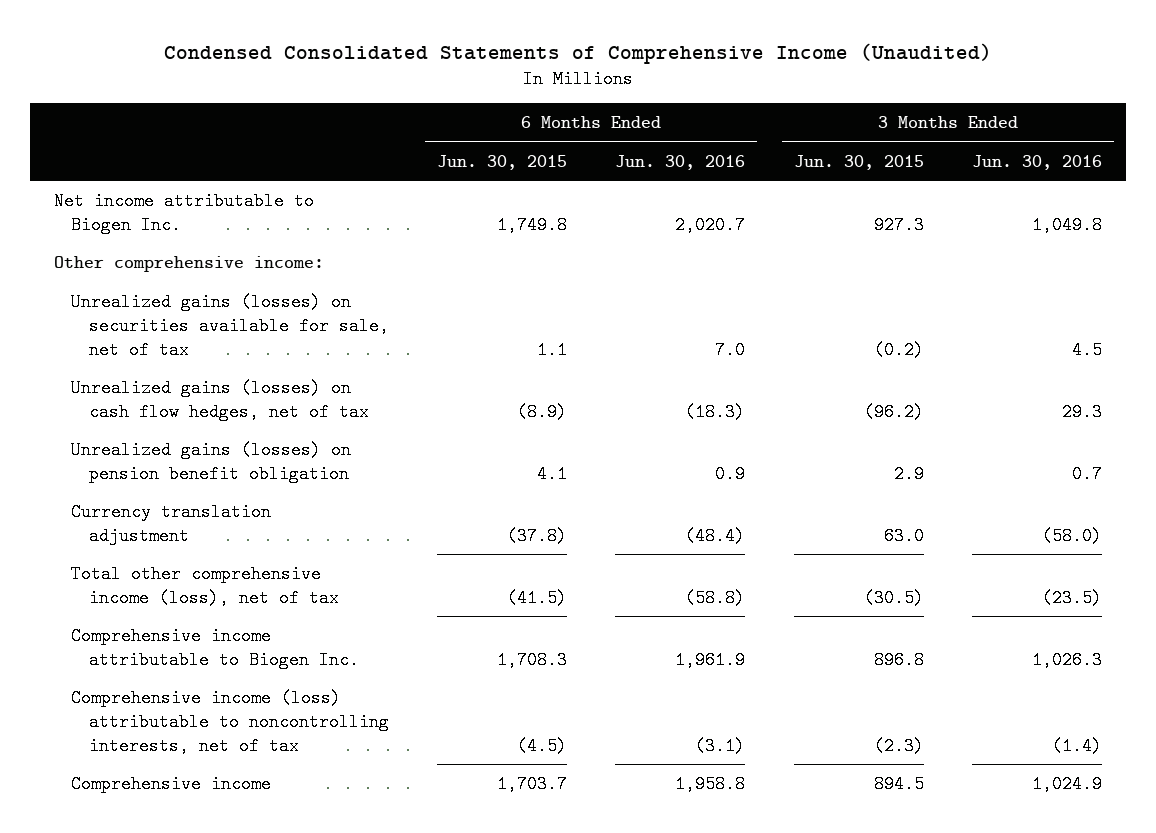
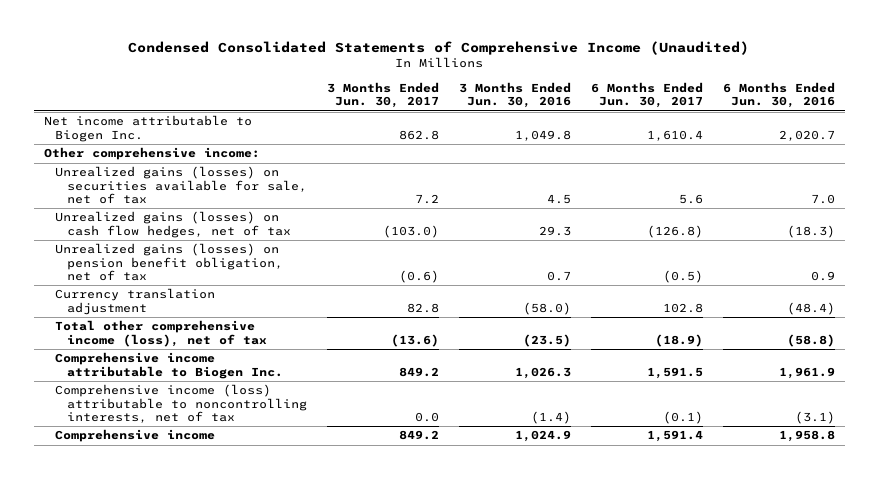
[437,154,568,170] Jun. 30, 2015 -> none
[793,154,924,170] Jun. 30, 2015 -> none
none -> [326,81,439,109] 3 Months Ended Jun. 30, 2017
none -> [591,81,704,109] 6 Months Ended Jun. 30, 2017
[71,441,352,483] Unrealized gains (losses) on pension benefit obligation -> [55,243,283,281] Unrealized gains (losses) on pension benefit obligation, net of tax

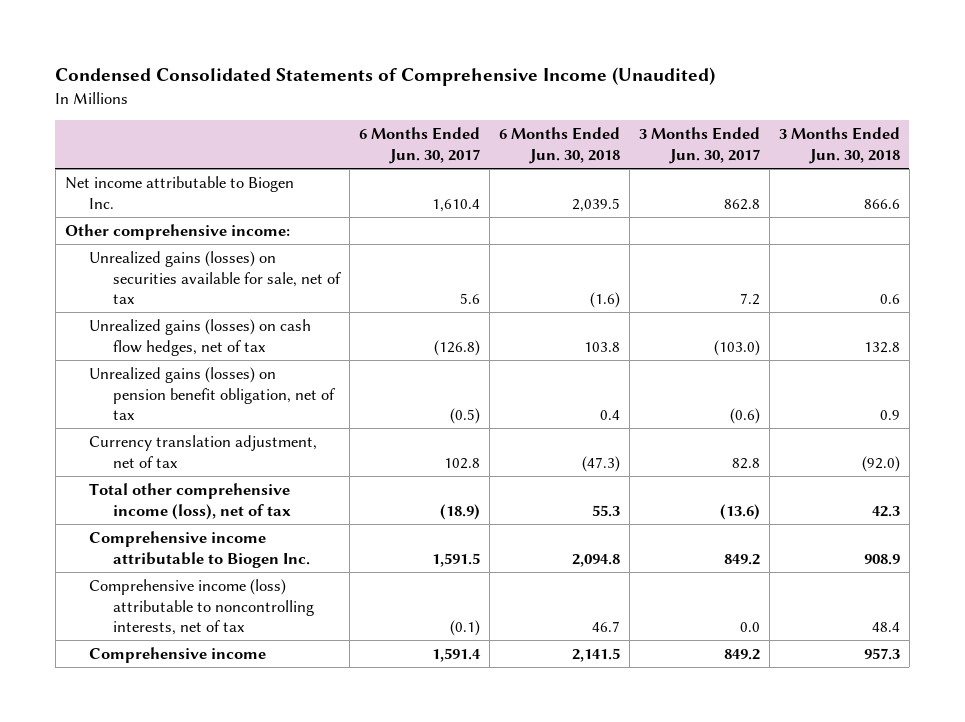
[458,81,571,109] 3 Months Ended Jun. 30, 2016 -> none
[723,81,836,109] 6 Months Ended Jun. 30, 2016 -> none
none -> [498,127,620,164] 6 Months Ended Jun. 30, 2018
none -> [778,127,900,164] 3 Months Ended Jun. 30, 2018
[55,288,216,315] Currency translation adjustment -> [88,434,317,468] Currency translation adjustment, net of tax

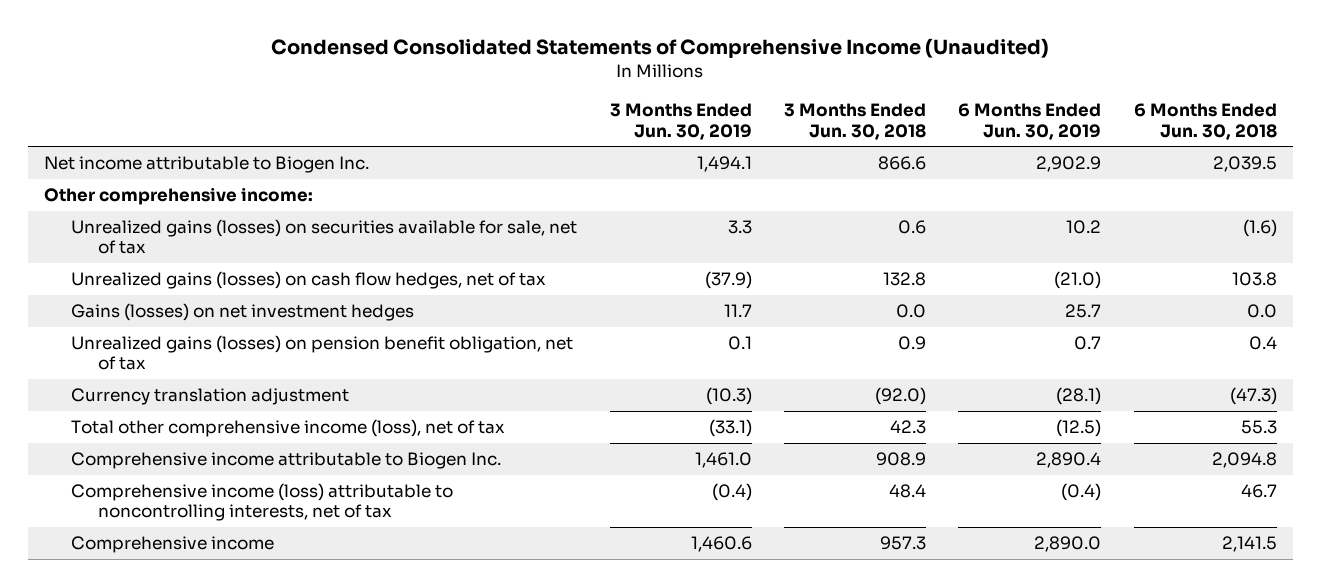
[358,127,480,164] 6 Months Ended Jun. 30, 2017 -> none
[638,127,760,164] 3 Months Ended Jun. 30, 2017 -> none
none -> [609,103,752,140] 3 Months Ended Jun. 30, 2019
none -> [958,103,1102,140] 6 Months Ended Jun. 30, 2019
none -> [71,303,415,322] Gains (losses) on net investment hedges
[88,434,317,468] Currency translation adjustment, net of tax -> [71,388,350,406] Currency translation adjustment

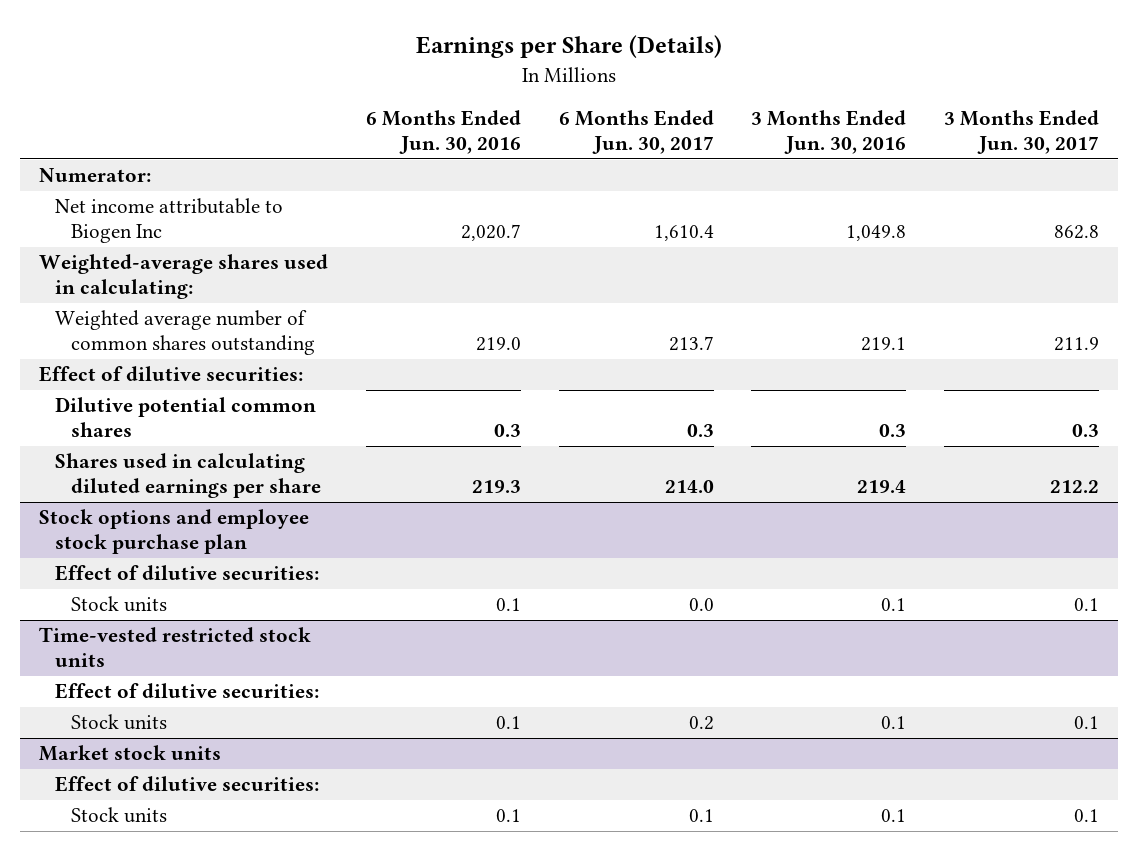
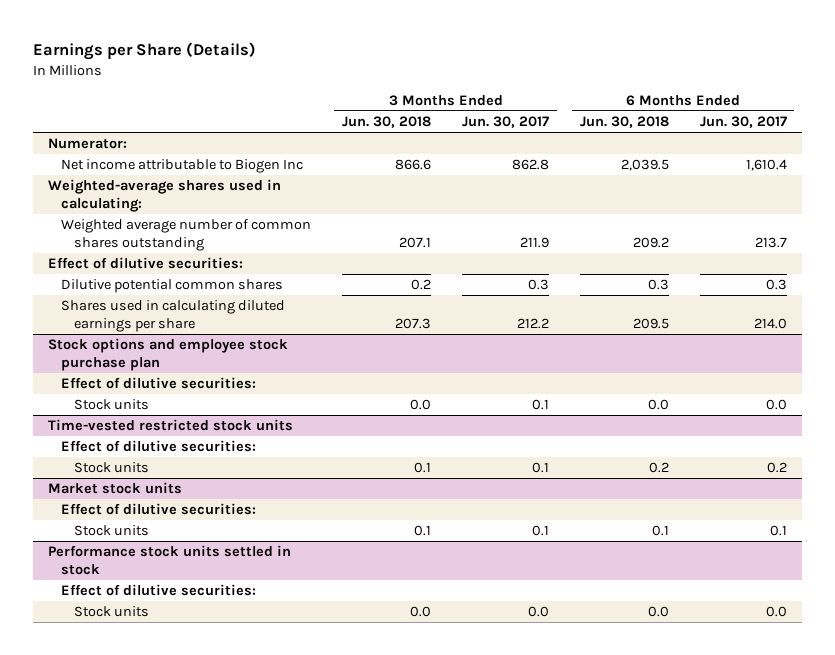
[365,110,521,155] 6 Months Ended Jun. 30, 2016 -> none
[751,110,907,155] 3 Months Ended Jun. 30, 2016 -> none
none -> [342,116,432,129] Jun. 30, 2018
none -> [579,116,669,129] Jun. 30, 2018
none -> [48,545,292,575] Performance stock units settled in stock
none -> [61,584,257,597] Effect of dilutive securities:
none -> [74,606,150,618] Stock units

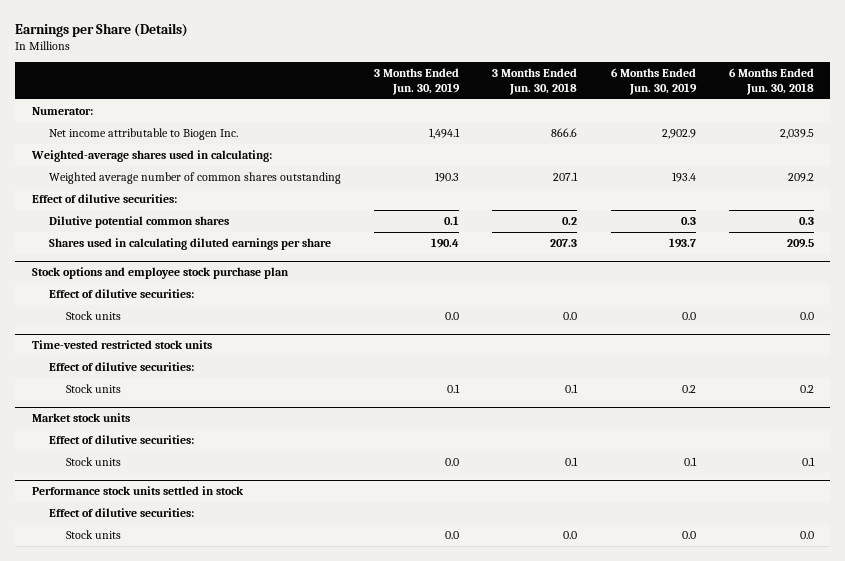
[462,116,550,129] Jun. 30, 2017 -> none
[699,116,787,129] Jun. 30, 2017 -> none
none -> [374,68,461,95] 3 Months Ended Jun. 30, 2019
none -> [610,68,697,95] 6 Months Ended Jun. 30, 2019
[61,159,304,174] Net income attributable to Biogen Inc -> [48,127,238,140] Net income attributable to Biogen Inc.

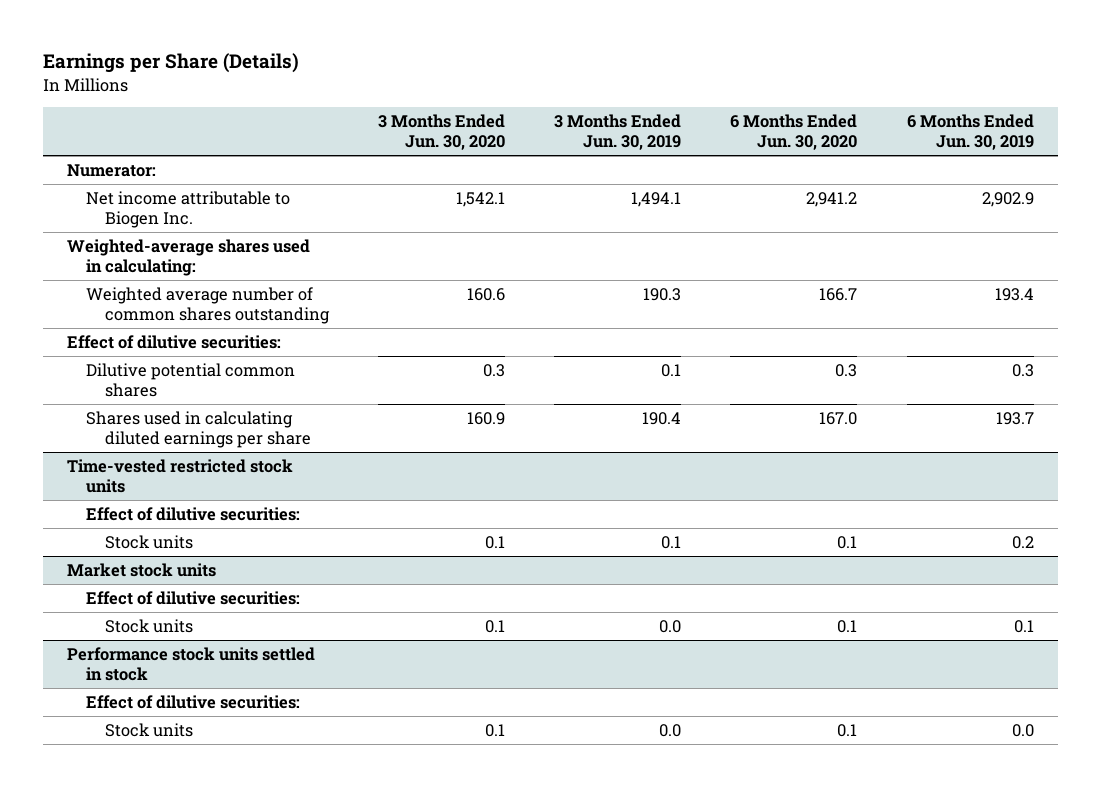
[492,68,578,95] 3 Months Ended Jun. 30, 2018 -> none
[728,68,814,95] 6 Months Ended Jun. 30, 2018 -> none
none -> [378,113,506,151] 3 Months Ended Jun. 30, 2020
none -> [730,113,858,151] 6 Months Ended Jun. 30, 2020
[31,267,289,280] Stock options and employee stock purchase plan -> none
[48,288,194,298] Effect of dilutive securities: -> none
[65,310,121,320] Stock units -> none

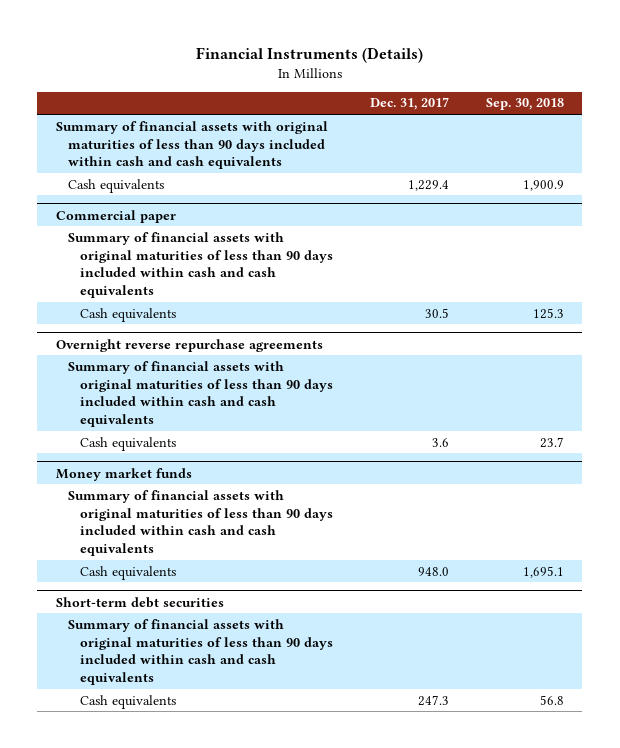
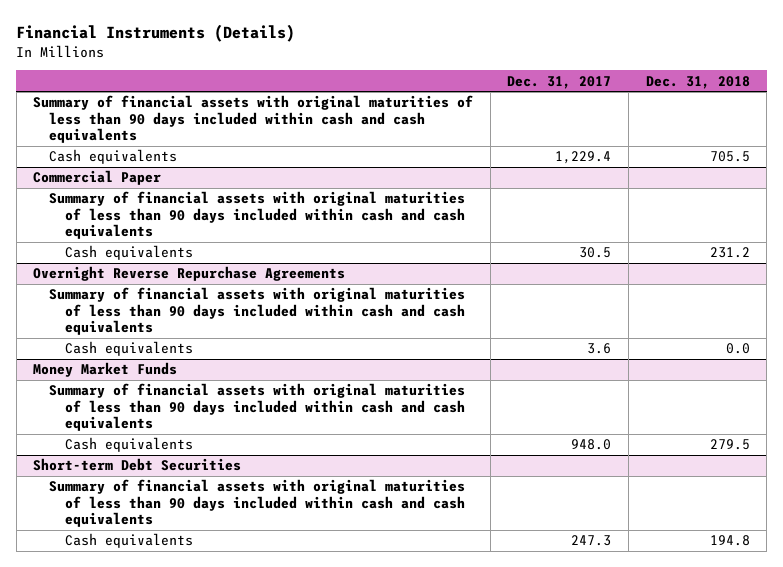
[485,98,564,111] Sep. 30, 2018 -> none
none -> [645,75,750,89] Dec. 31, 2018
[55,209,176,223] Commercial paper -> [33,170,162,186] Commercial Paper
[55,338,323,352] Overnight reverse repurchase agreements -> [33,266,346,282] Overnight Reverse Repurchase Agreements
[55,467,192,481] Money market funds -> [33,362,178,378] Money Market Funds
[55,596,224,608] Short-term debt securities -> [33,458,242,472] Short-term Debt Securities

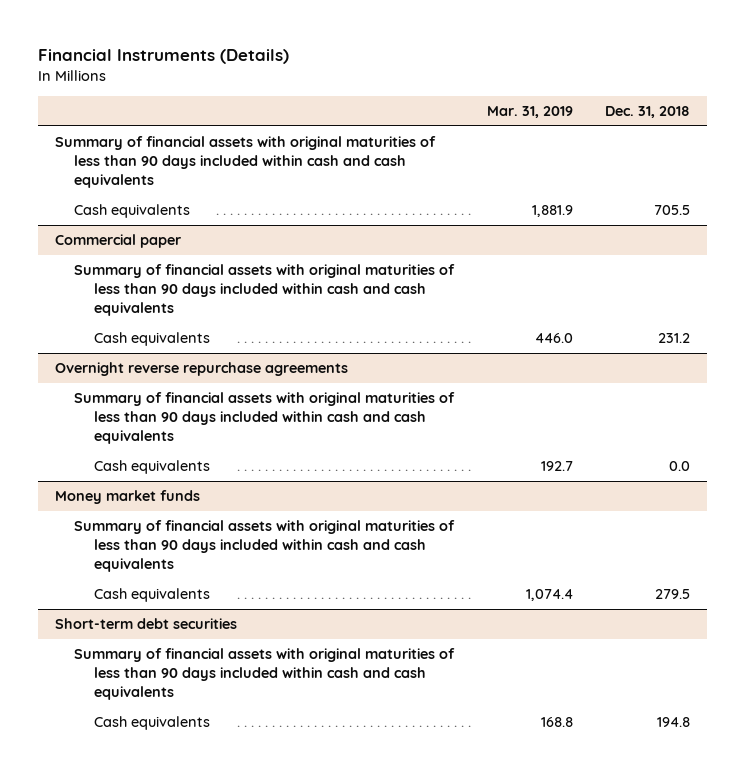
[507,75,612,89] Dec. 31, 2017 -> none
none -> [486,106,573,119] Mar. 31, 2019
[33,170,162,186] Commercial Paper -> [54,234,181,249] Commercial paper
[33,266,346,282] Overnight Reverse Repurchase Agreements -> [54,362,348,377] Overnight reverse repurchase agreements
[33,362,178,378] Money Market Funds -> [54,490,200,505] Money market funds
[33,458,242,472] Short-term Debt Securities -> [54,618,237,630] Short-term debt securities

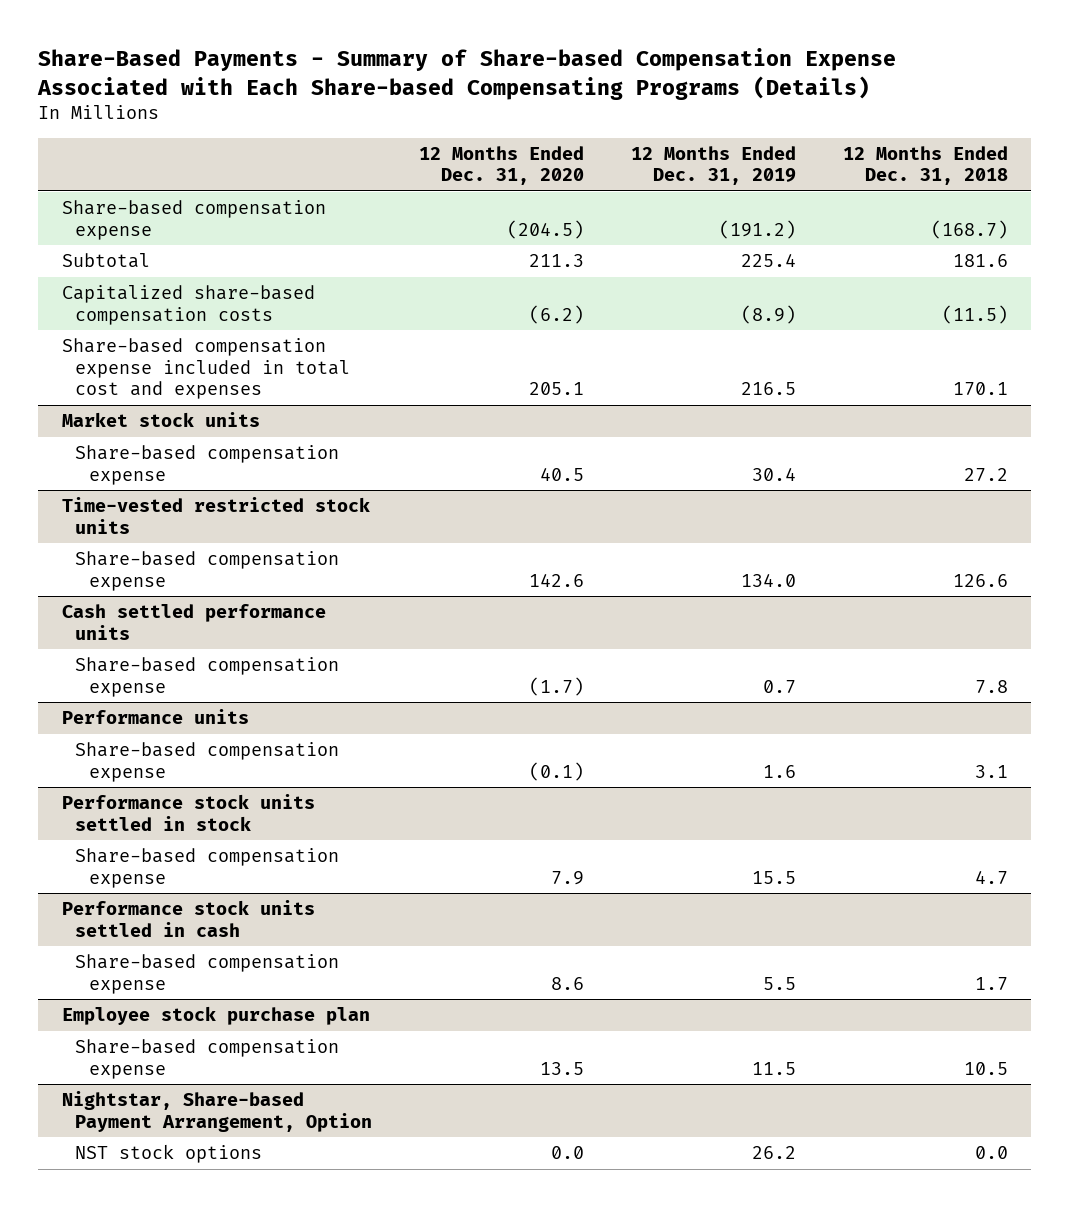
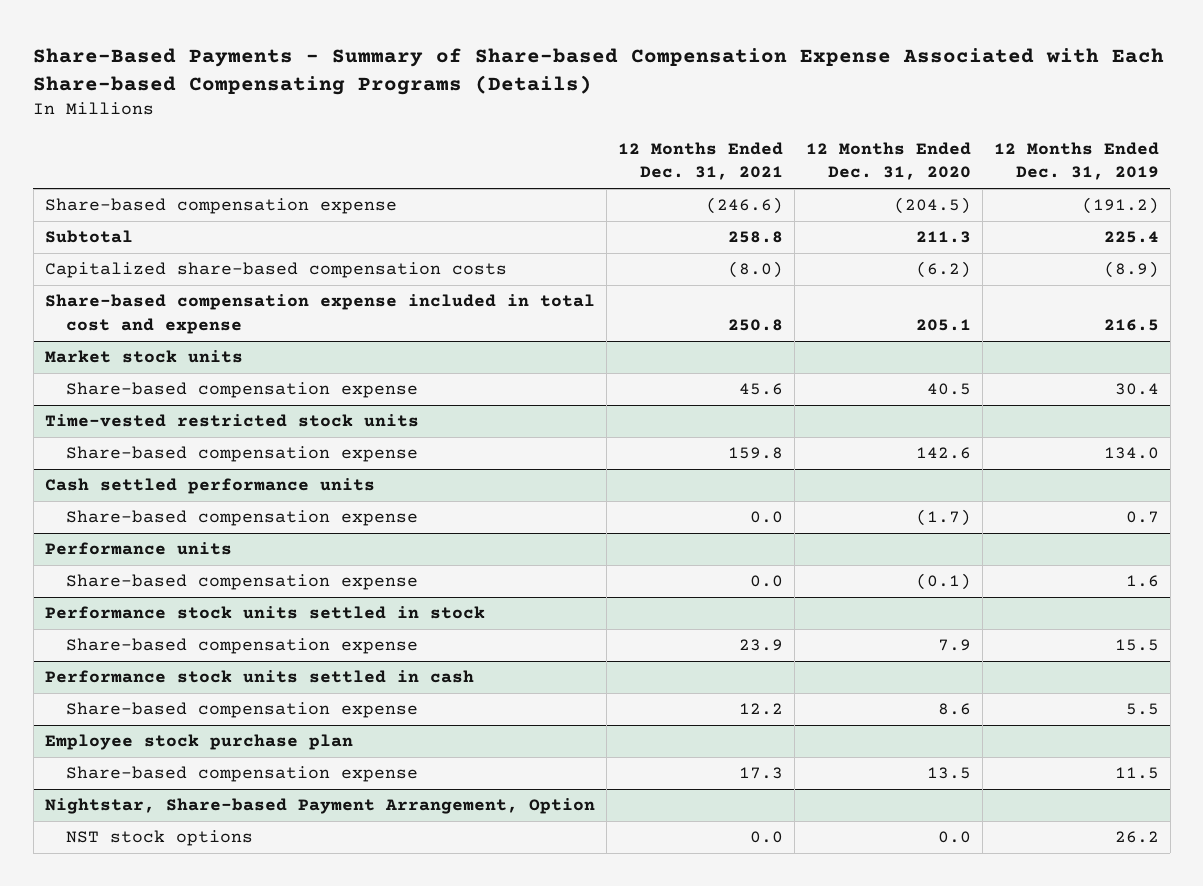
[842,145,1008,186] 12 Months Ended Dec. 31, 2018 -> none
none -> [617,142,783,181] 12 Months Ended Dec. 31, 2021
[61,338,351,400] Share-based compensation expense included in total cost and expenses -> [44,294,595,334] Share-based compensation expense included in total cost and expense

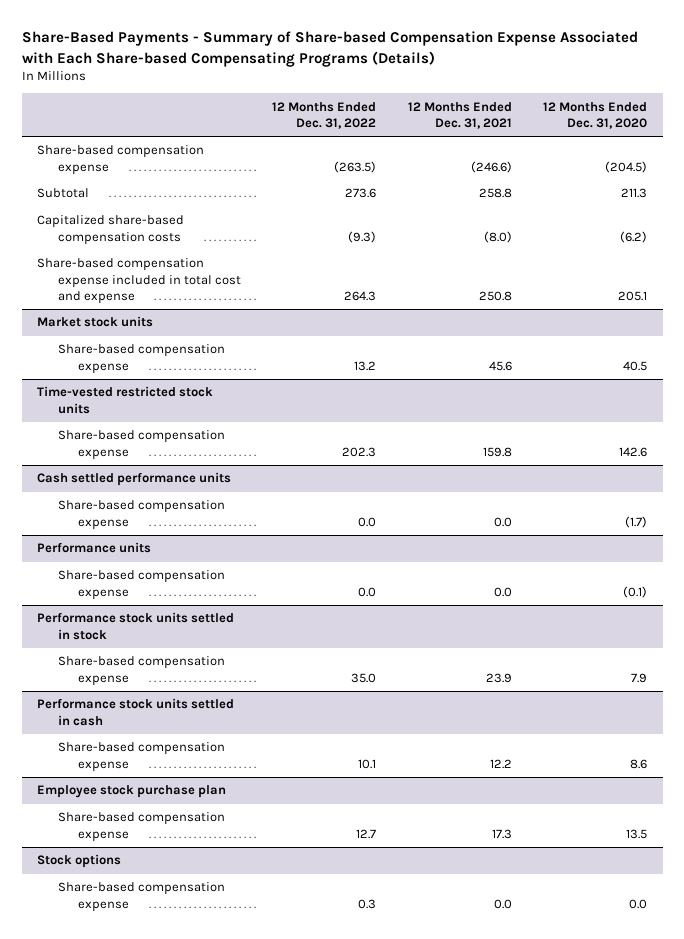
[993,142,1159,181] 12 Months Ended Dec. 31, 2019 -> none
none -> [272,101,377,130] 12 Months Ended Dec. 31, 2022
[44,798,595,815] Nightstar, Share-based Payment Arrangement, Option -> none
[66,830,254,847] NST stock options -> none
none -> [37,854,122,869] Stock options
none -> [57,882,225,912] Share-based compensation expense

